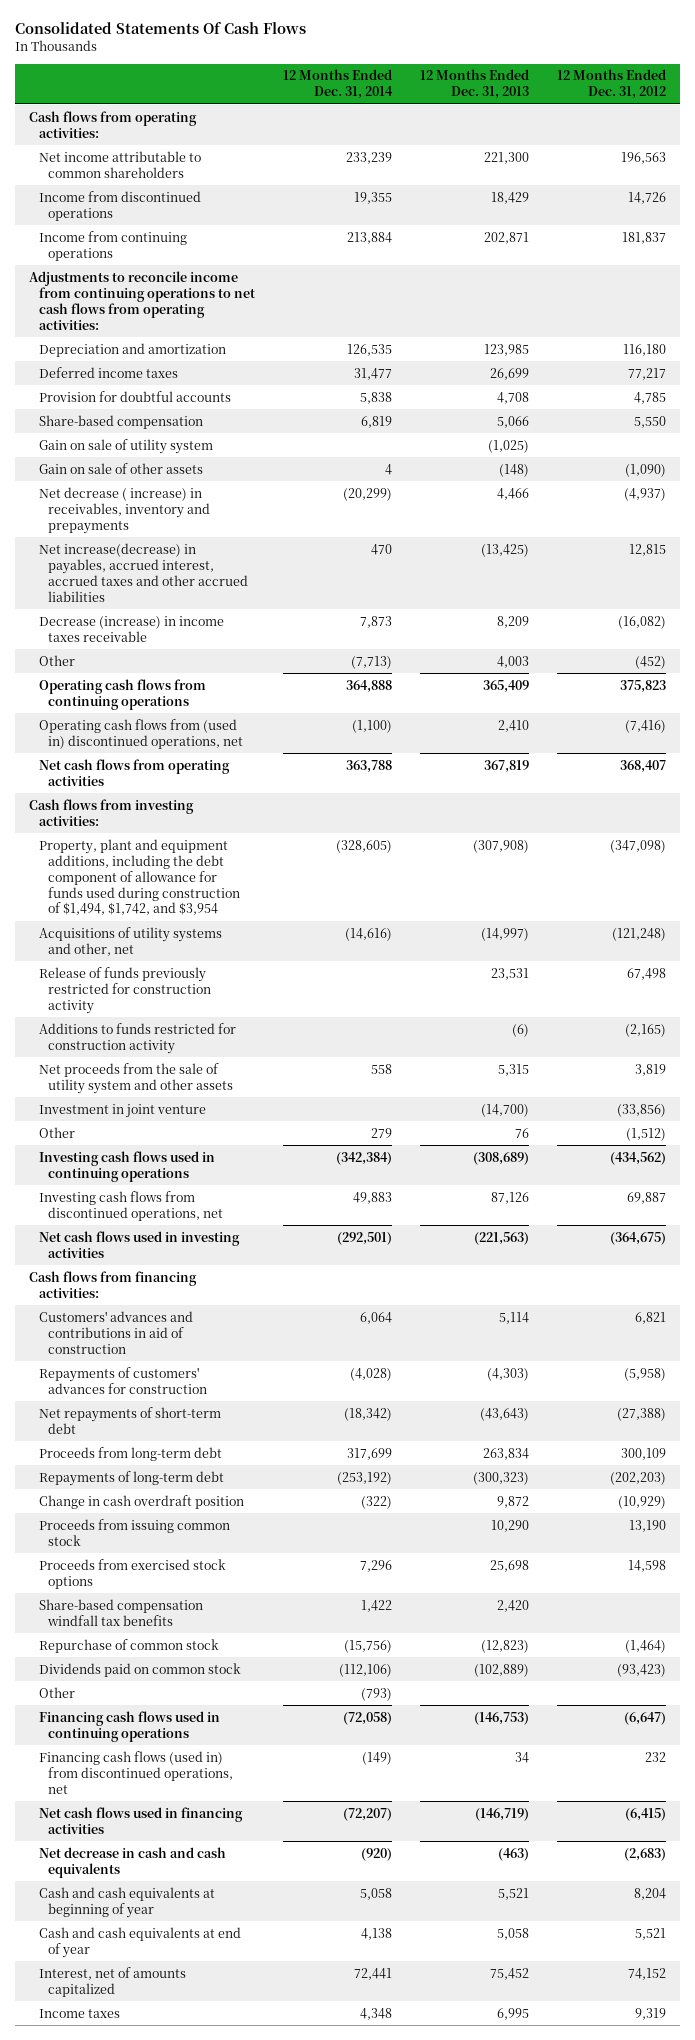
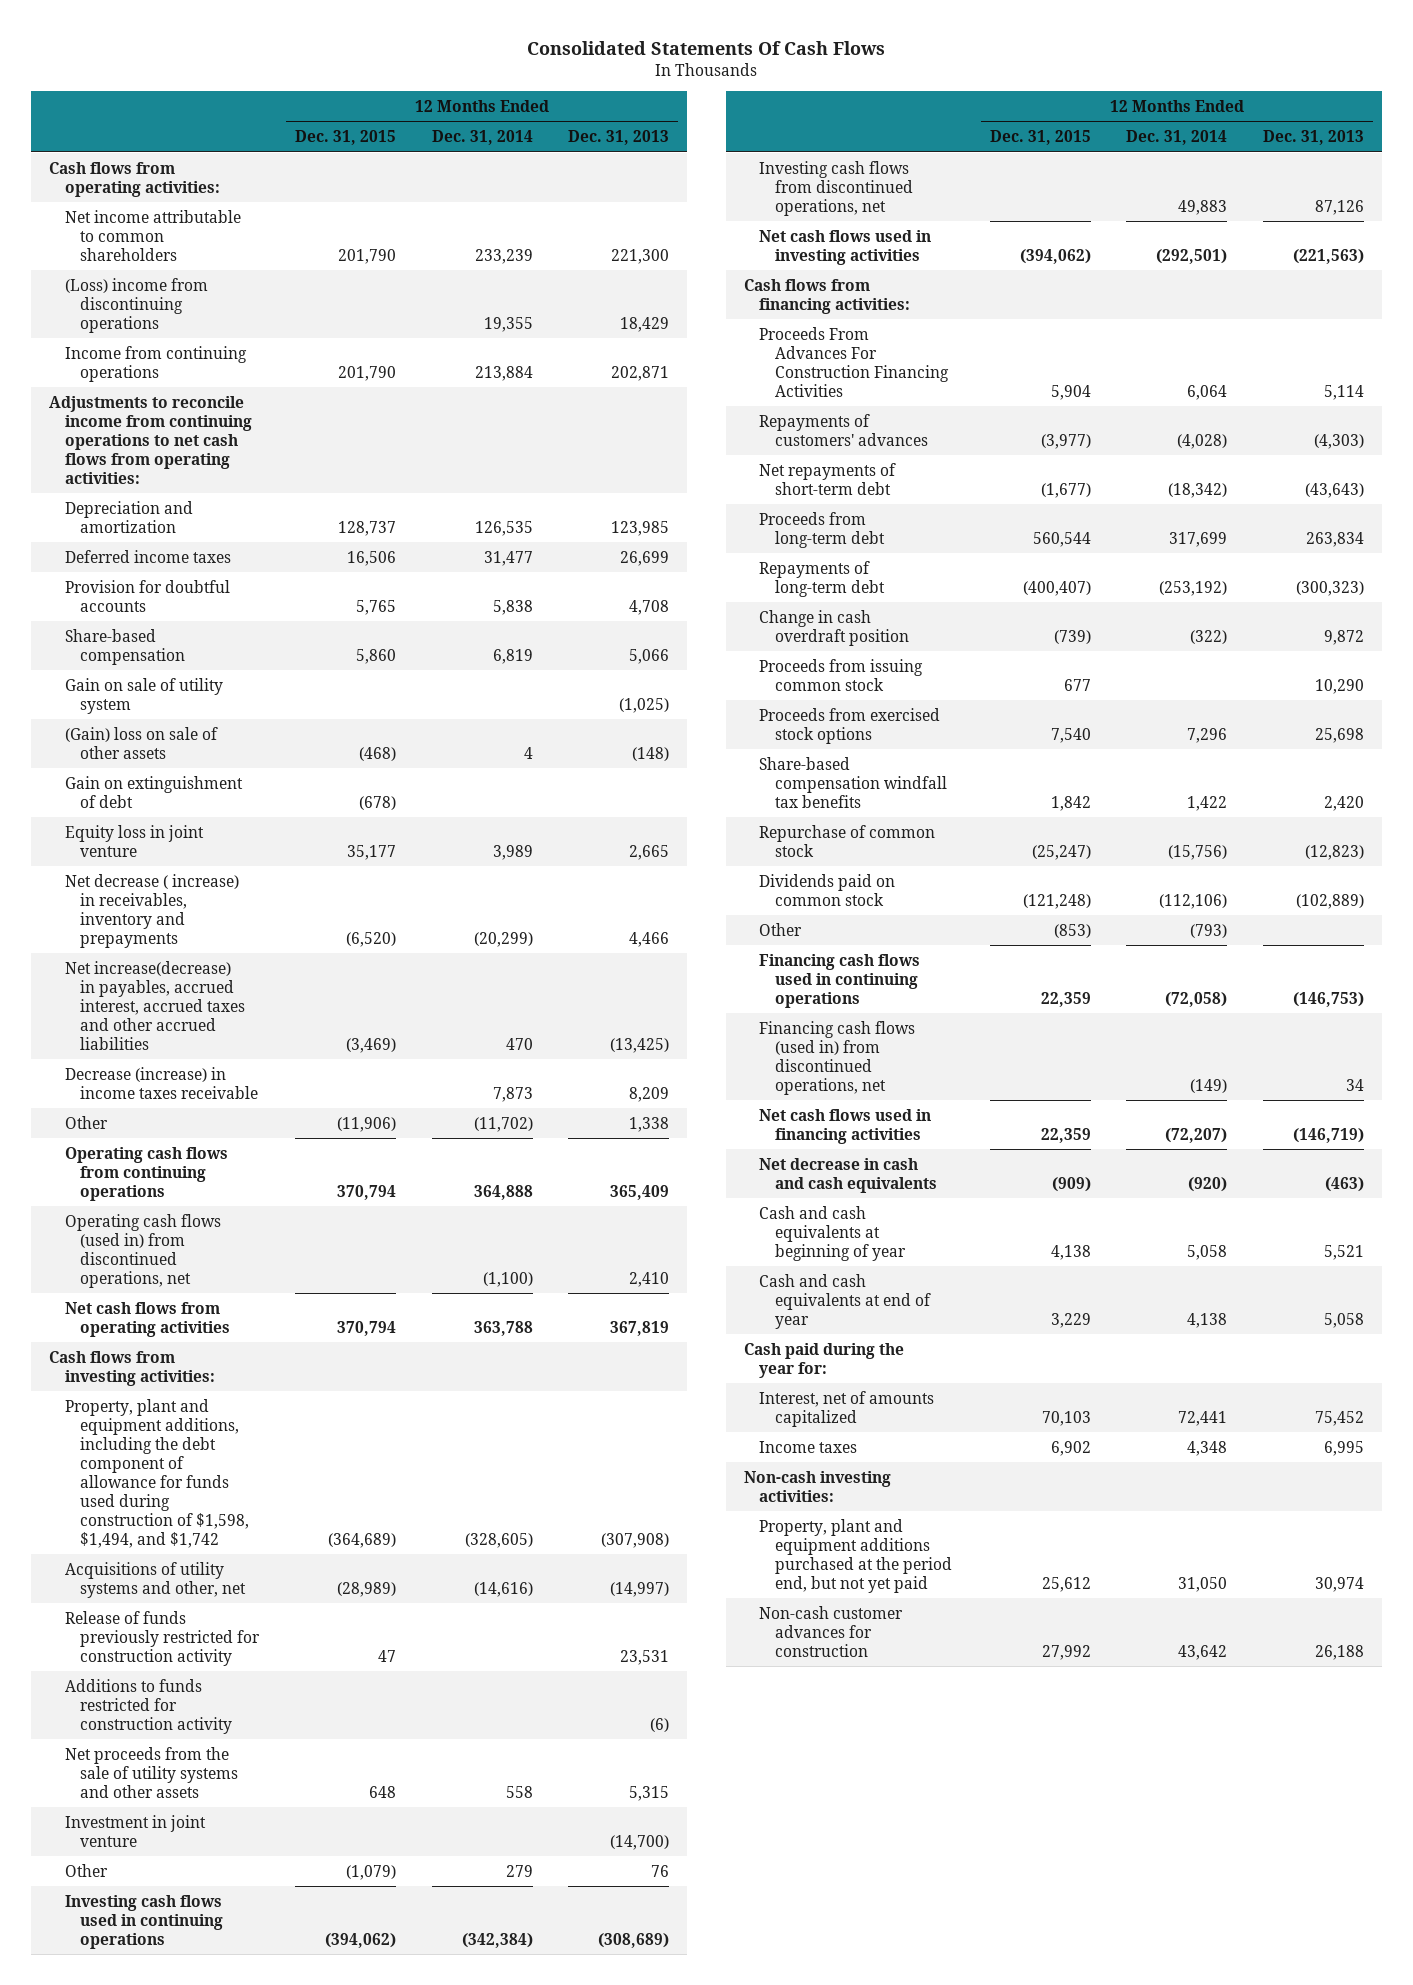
[557,69,667,100] 12 Months Ended Dec. 31, 2012 -> none
none -> [295,130,397,146] Dec. 31, 2015
[38,190,201,221] Income from discontinued operations -> [64,277,208,333] (Loss) income from discontinuing operations
[38,462,203,474] Gain on sale of other assets -> [64,726,218,759] (Gain) loss on sale of other assets
none -> [64,775,243,808] Gain on extinguishment of debt
none -> [64,824,204,857] Equity loss in joint venture
[350,655,392,669] (7,713) -> [473,1116,533,1132] (11,702)
[497,655,530,668] 4,003 -> [629,1116,670,1132] 1,338
[38,718,244,749] Operating cash flows from (used in) discontinued operations, net -> [64,1213,221,1288] Operating cash flows (used in) from discontinued operations, net
[38,838,241,916] Property, plant and equipment additions, including the debt component of allowance for funds used during construction of $1,494, $1,742, and $3,954 -> [64,1398,250,1548] Property, plant and equipment additions, including the debt component of allowance for funds used during construction of $1,598, $1,494, and $1,742
[38,1062,234,1094] Net proceeds from the sale of utility system and other assets -> [64,1746,239,1798] Net proceeds from the sale of utility systems and other assets
[38,1310,193,1354] Customers' advances and contributions in aid of construction -> [759,326,950,397] Proceeds From Advances For Construction Financing Activities
[38,1366,208,1394] Repayments of customers' advances for construction -> [759,413,929,446] Repayments of customers' advances
none -> [743,1342,904,1378] Cash paid during the year for:
none -> [743,1470,891,1502] Non-cash investing activities:
none -> [759,1518,953,1593] Property, plant and equipment additions purchased at the period end, but not yet paid
none -> [759,1605,904,1657] Non-cash customer advances for construction

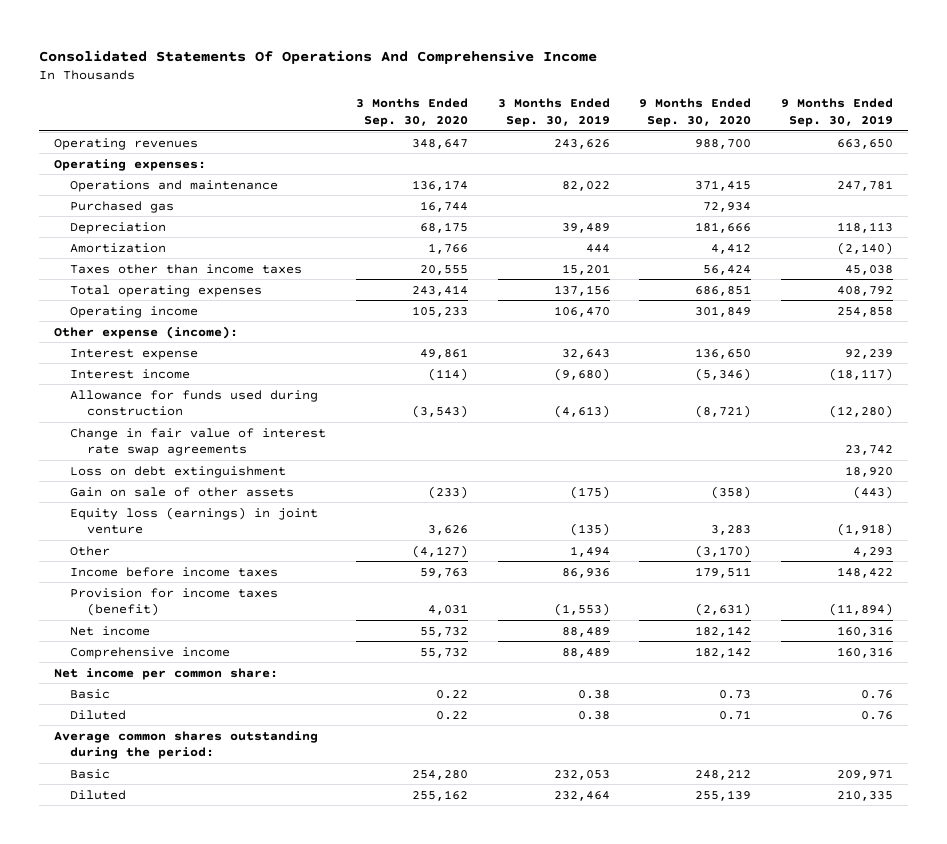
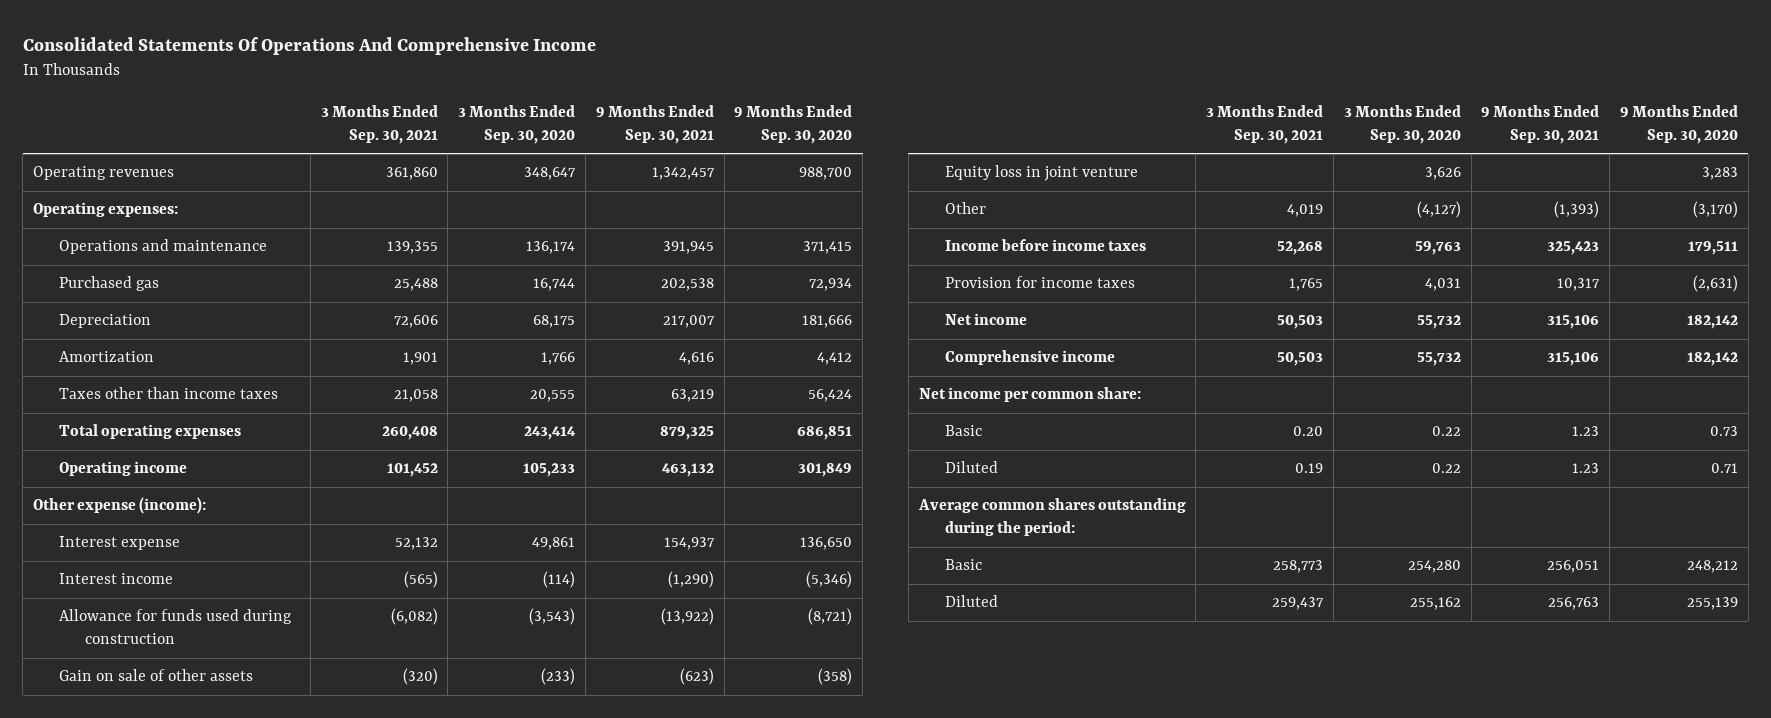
[497,98,610,128] 3 Months Ended Sep. 30, 2019 -> none
[780,98,893,128] 9 Months Ended Sep. 30, 2019 -> none
none -> [320,105,438,145] 3 Months Ended Sep. 30, 2021
none -> [595,105,714,145] 9 Months Ended Sep. 30, 2021
[70,427,327,457] Change in fair value of interest rate swap agreements -> none
[70,465,287,478] Loss on debt extinguishment -> none
[70,506,319,535] Equity loss (earnings) in joint venture -> [944,165,1138,182] Equity loss in joint venture
[70,587,279,617] Provision for income taxes (benefit) -> [944,276,1135,289] Provision for income taxes

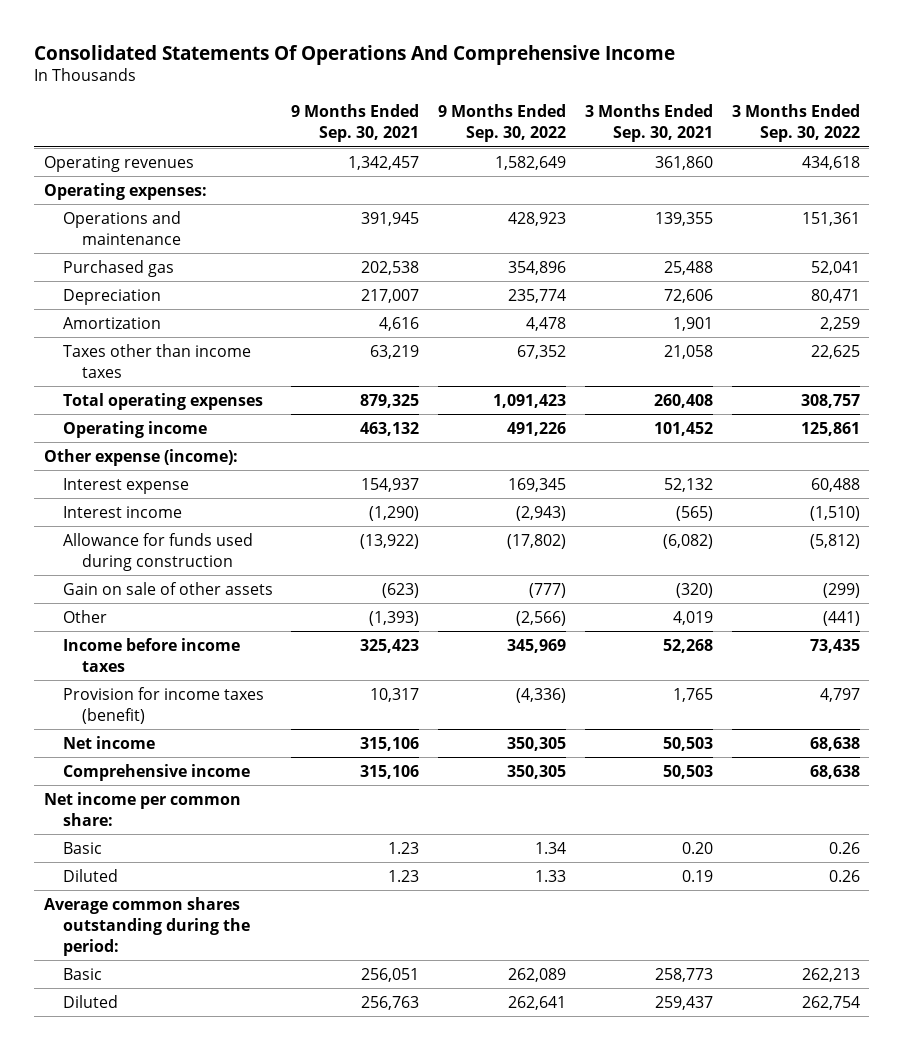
[458,105,576,145] 3 Months Ended Sep. 30, 2020 -> none
[734,105,853,145] 9 Months Ended Sep. 30, 2020 -> none
none -> [438,104,567,143] 9 Months Ended Sep. 30, 2022
none -> [731,104,860,143] 3 Months Ended Sep. 30, 2022
[944,165,1138,182] Equity loss in joint venture -> none
[944,276,1135,289] Provision for income taxes -> [62,686,264,724] Provision for income taxes (benefit)

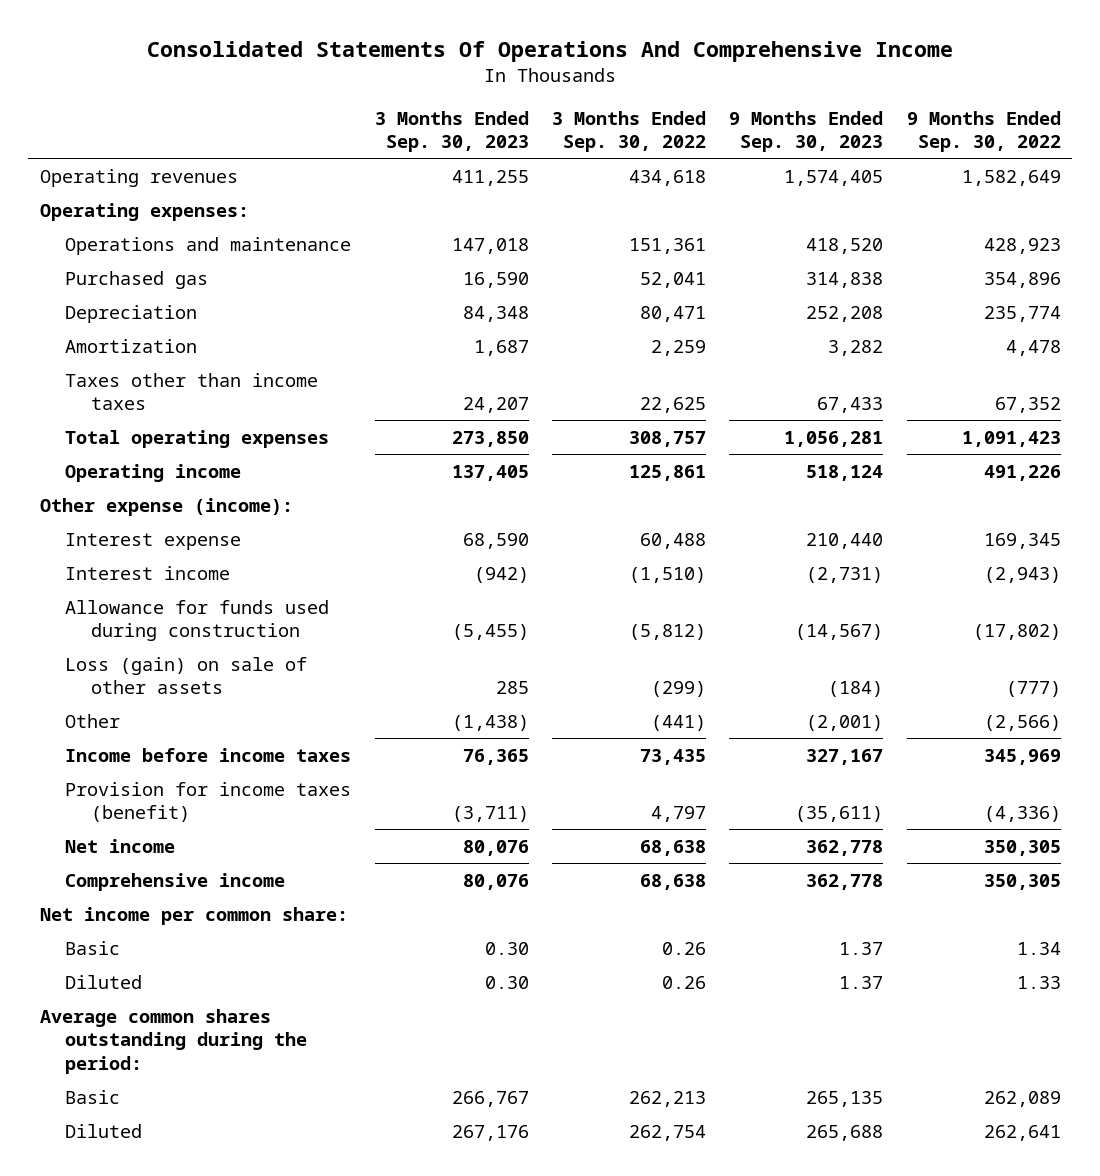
[291,104,420,143] 9 Months Ended Sep. 30, 2021 -> none
[584,104,713,143] 3 Months Ended Sep. 30, 2021 -> none
none -> [374,110,529,153] 3 Months Ended Sep. 30, 2023
none -> [729,110,884,153] 9 Months Ended Sep. 30, 2023
[62,581,273,595] Gain on sale of other assets -> [65,656,308,695] Loss (gain) on sale of other assets

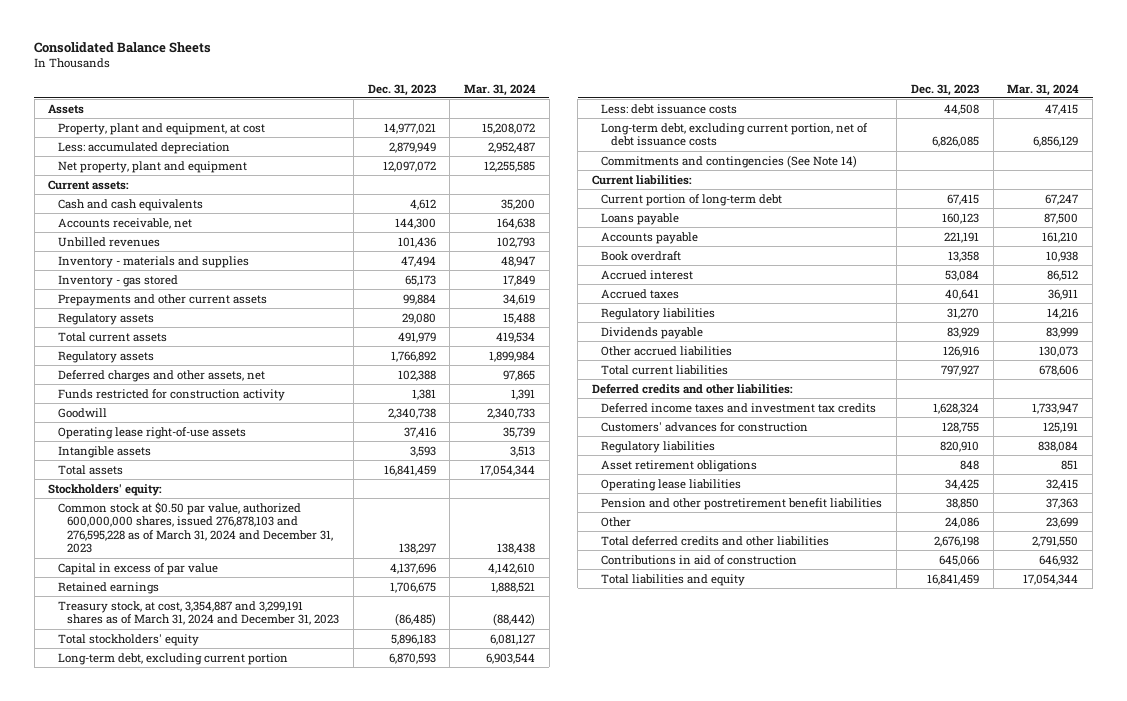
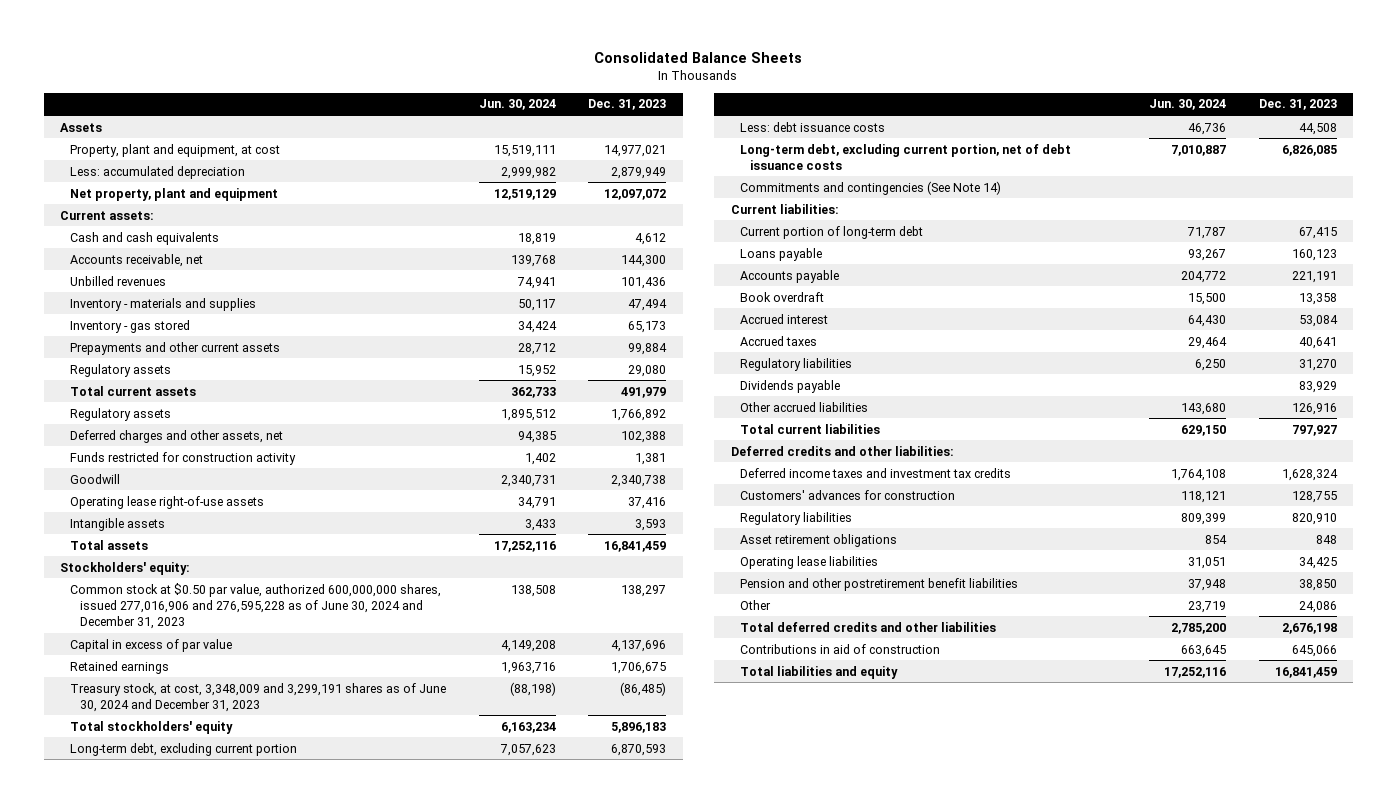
[463,83,536,96] Mar. 31, 2024 -> none
none -> [478,99,556,111] Jun. 30, 2024
[57,501,334,554] Common stock at $0.50 par value, authorized 600,000,000 shares, issued 276,878,103 and 276,595,228 as of March 31, 2024 and December 31, 2023 -> [69,582,441,630] Common stock at $0.50 par value, authorized 600,000,000 shares, issued 277,016,906 and 276,595,228 as of June 30, 2024 and December 31, 2023
[57,600,340,626] Treasury stock, at cost, 3,354,887 and 3,299,191 shares as of March 31, 2024 and December 31, 2023 -> [69,682,446,712] Treasury stock, at cost, 3,348,009 and 3,299,191 shares as of June 30, 2024 and December 31, 2023

